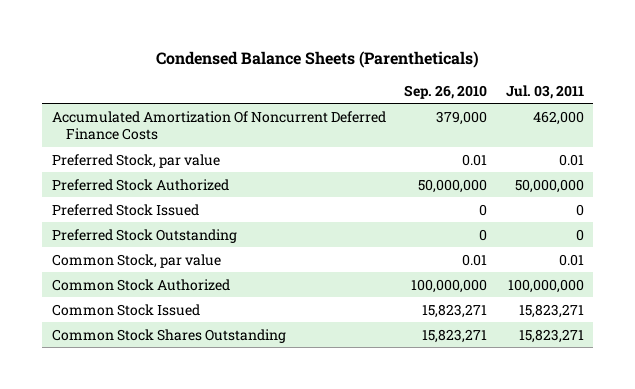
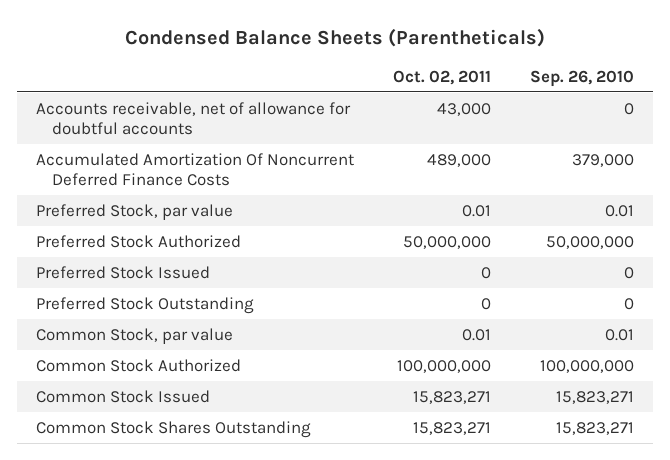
[505,84,584,99] Jul. 03, 2011 -> none
none -> [392,69,491,85] Oct. 02, 2011
none -> [36,101,352,136] Accounts receivable, net of allowance for doubtful accounts

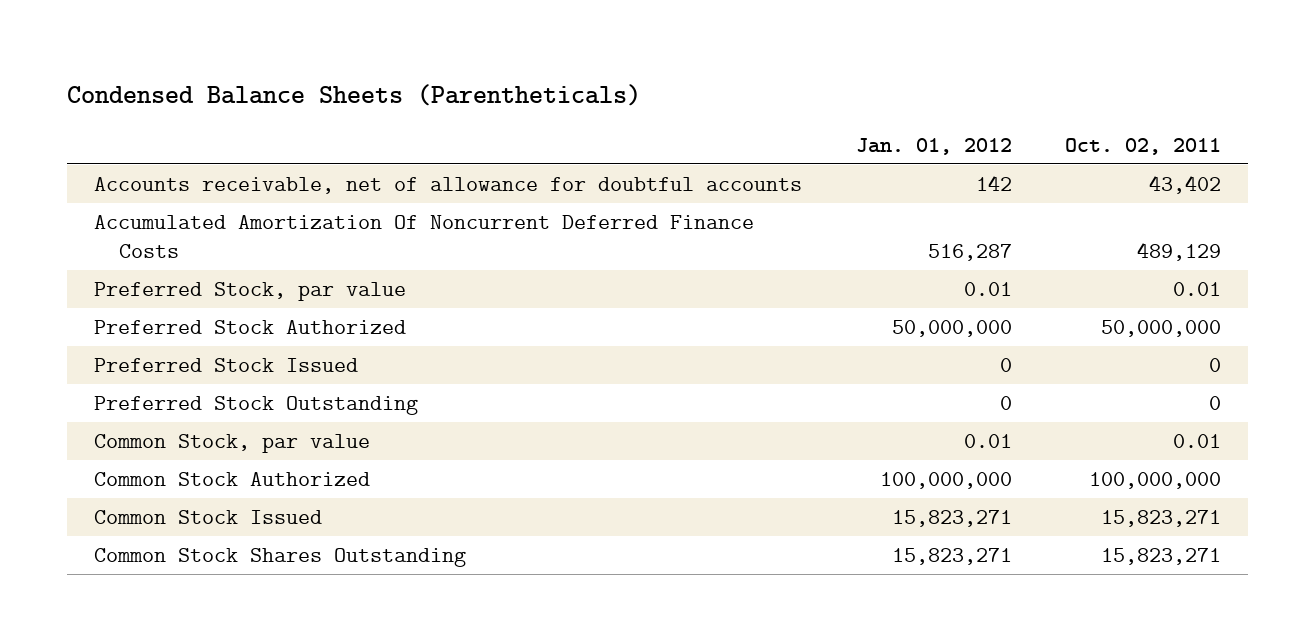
[529,69,634,87] Sep. 26, 2010 -> none
none -> [855,137,1012,155] Jan. 01, 2012
[436,102,491,116] 43,000 -> [1149,174,1222,194] 43,402
[426,153,491,167] 489,000 -> [1137,242,1222,262] 489,129

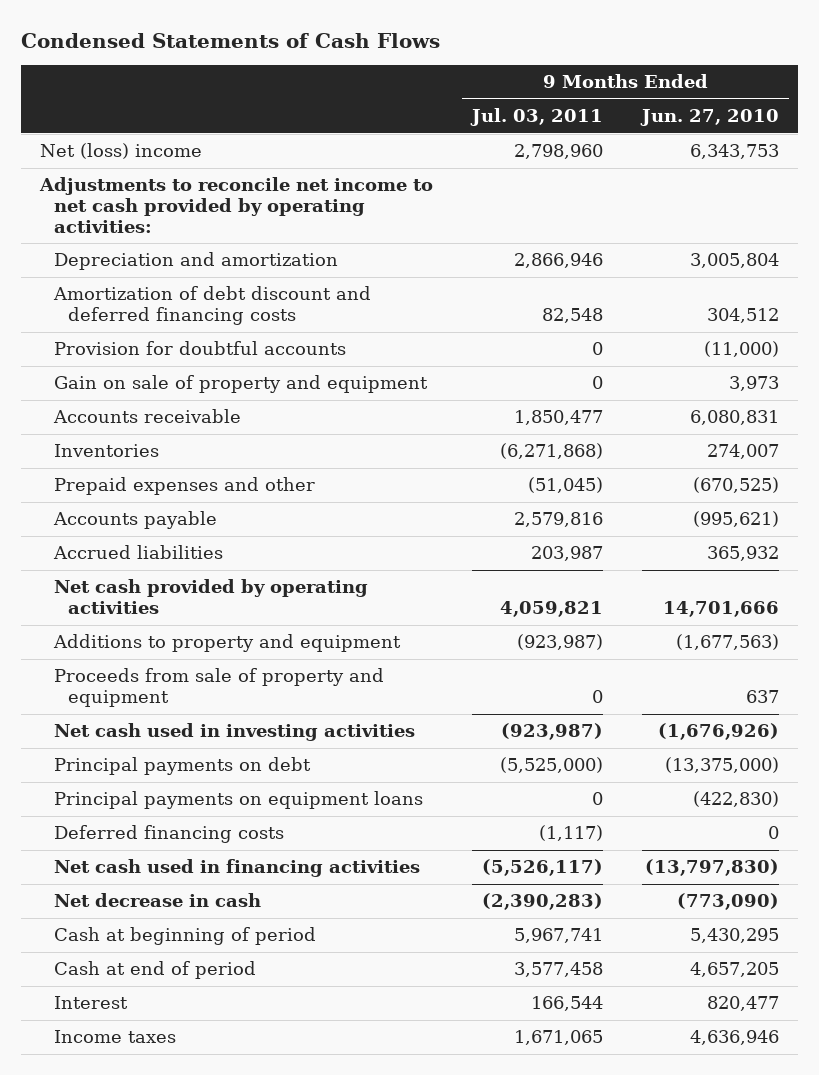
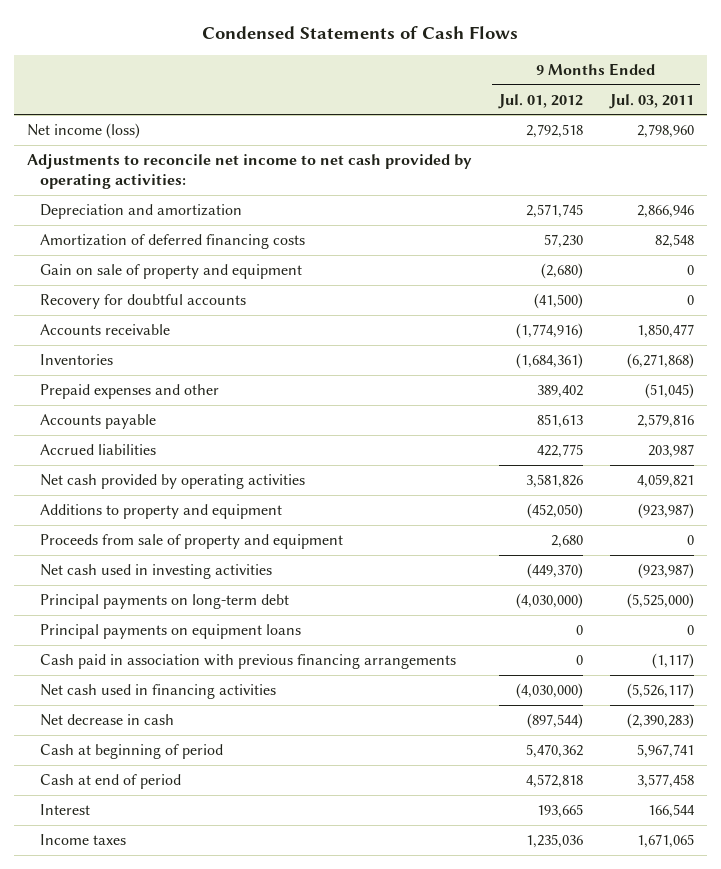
[639,109,779,127] Jun. 27, 2010 -> none
none -> [497,93,583,109] Jul. 01, 2012
[40,143,203,160] Net (loss) income -> [27,123,141,140] Net income (loss)
[54,341,347,356] Provision for doubtful accounts -> none
[53,286,372,326] Amortization of debt discount and deferred financing costs -> [40,234,306,250] Amortization of deferred financing costs
none -> [40,294,247,310] Recovery for doubtful accounts
[54,757,312,776] Principal payments on debt -> [40,594,290,610] Principal payments on long-term debt
[54,825,285,844] Deferred financing costs -> [40,654,457,670] Cash paid in association with previous financing arrangements

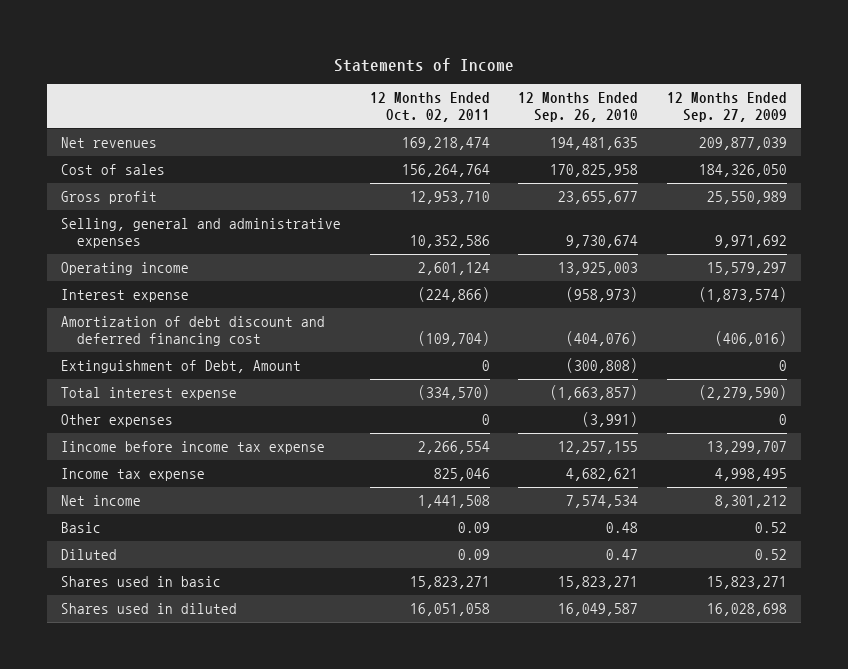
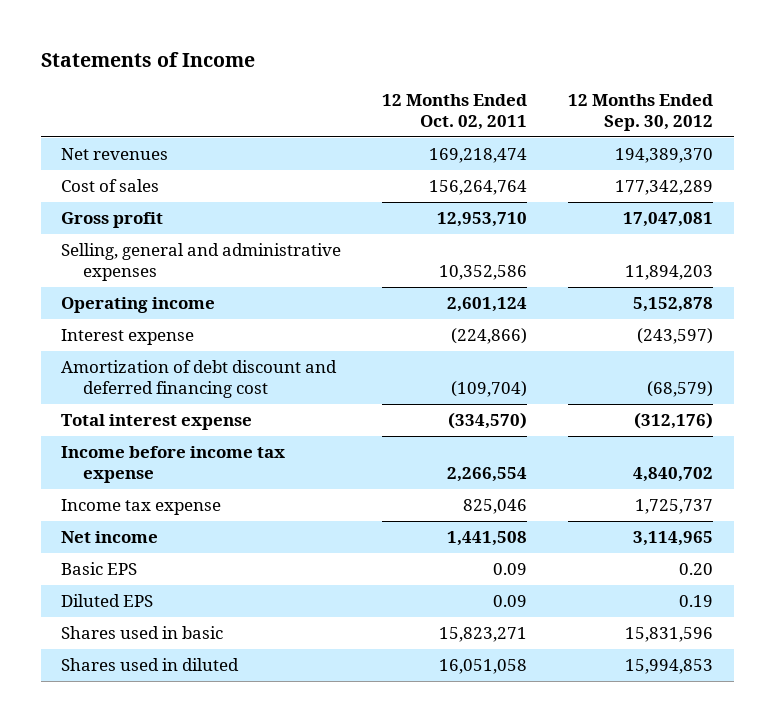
[518,92,639,123] 12 Months Ended Sep. 26, 2010 -> none
[666,92,787,123] 12 Months Ended Sep. 27, 2009 -> none
none -> [568,94,714,131] 12 Months Ended Sep. 30, 2012
[61,360,302,374] Extinguishment of Debt, Amount -> none
[61,414,174,428] Other expenses -> none
[61,441,326,455] Iincome before income tax expense -> [61,446,286,483] Income before income tax expense
[61,522,102,534] Basic -> [61,562,138,576] Basic EPS
[61,549,118,561] Diluted -> [61,594,154,608] Diluted EPS

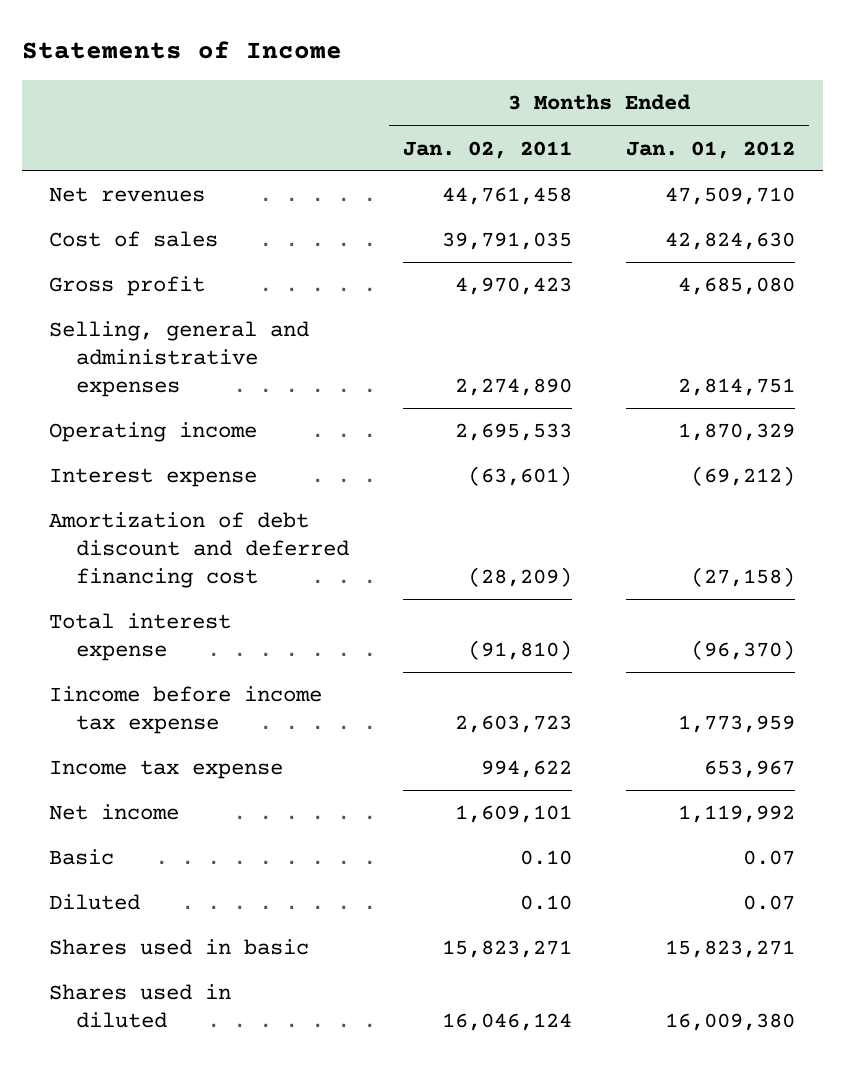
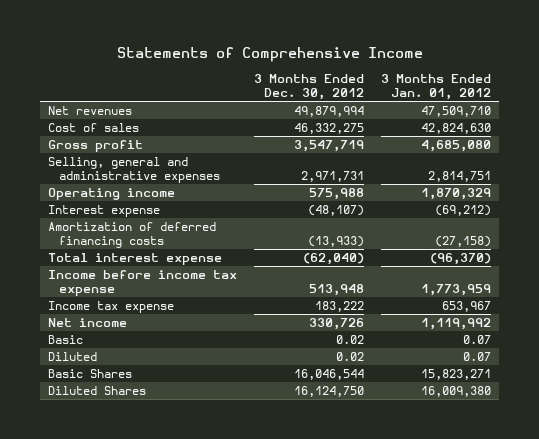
[22,40,343,59] Statements of Income -> [116,47,423,63] Statements of Comprehensive Income
[402,140,572,159] Jan. 02, 2011 -> none
none -> [254,74,365,101] 3 Months Ended Dec. 30, 2012
[49,512,349,588] Amortization of debt discount and deferred financing cost -> [48,222,217,249] Amortization of deferred financing costs
[49,686,323,735] Iincome before income tax expense -> [48,270,238,297] Income before income tax expense
[49,939,310,956] Shares used in basic -> [48,369,133,379] Basic Shares
[49,984,232,1029] Shares used in diluted -> [48,386,147,396] Diluted Shares

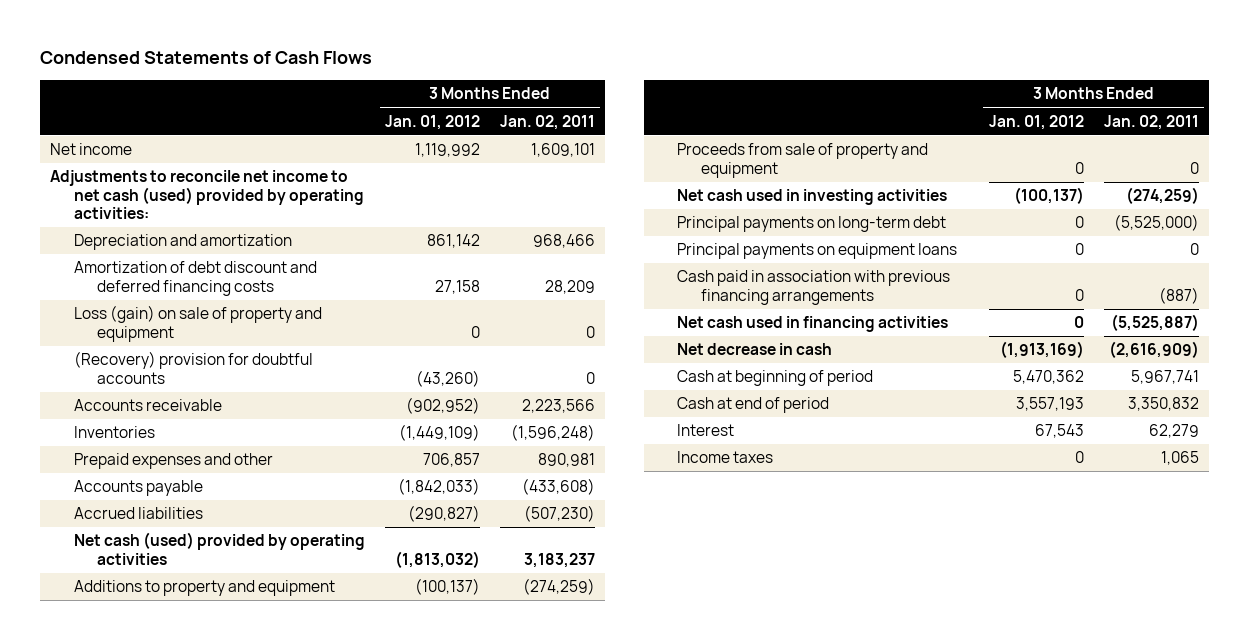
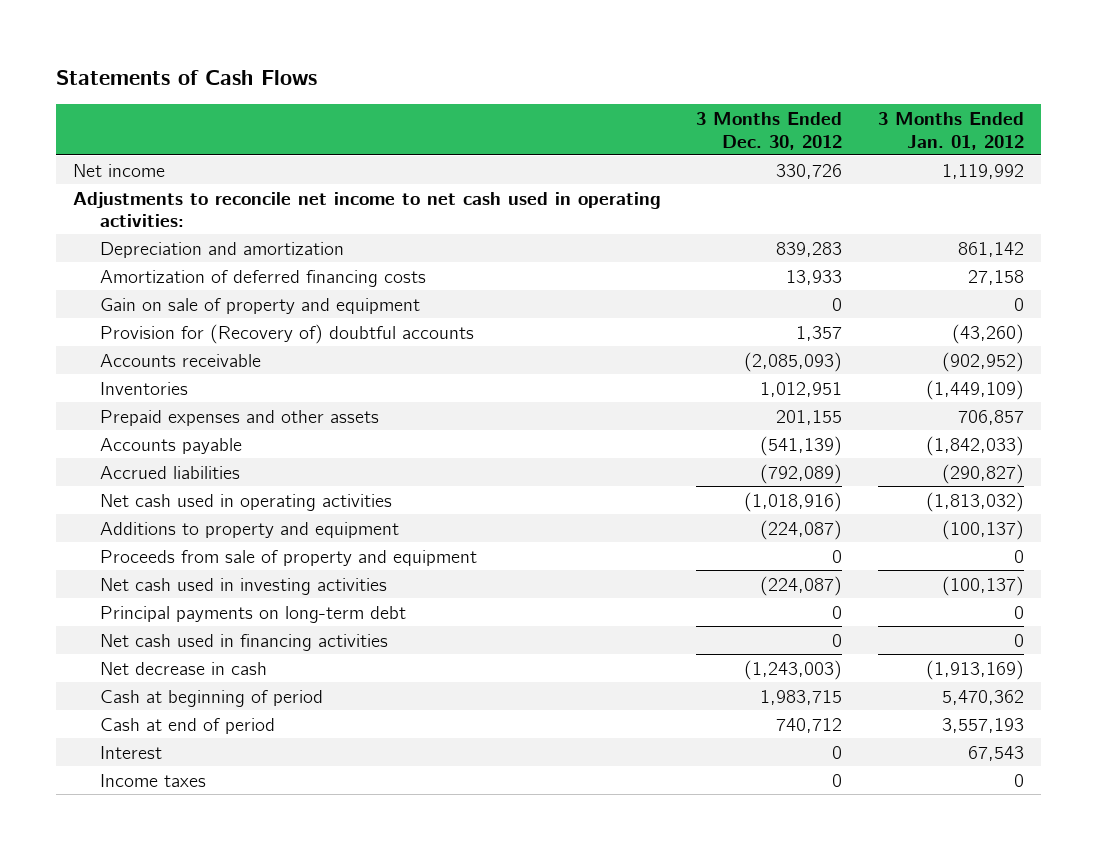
[40,51,373,65] Condensed Statements of Cash Flows -> [55,70,317,86] Statements of Cash Flows
[499,114,595,130] Jan. 02, 2011 -> none
none -> [696,111,843,150] 3 Months Ended Dec. 30, 2012
[50,170,364,220] Adjustments to reconcile net income to net cash (used) provided by operating activities: -> [73,191,662,228] Adjustments to reconcile net income to net cash used in operating activities:
[73,261,317,296] Amortization of debt discount and deferred financing costs -> [99,269,426,287] Amortization of deferred financing costs
[73,305,322,342] Loss (gain) on sale of property and equipment -> [99,297,420,314] Gain on sale of property and equipment
[73,351,313,384] (Recovery) provision for doubtful accounts -> [99,323,474,344] Provision for (Recovery of) doubtful accounts
[73,453,273,470] Prepaid expenses and other -> [99,409,379,426] Prepaid expenses and other assets
[73,532,365,565] Net cash (used) provided by operating activities -> [99,493,392,511] Net cash used in operating activities
[677,243,958,260] Principal payments on equipment loans -> none
[677,270,951,305] Cash paid in association with previous financing arrangements -> none

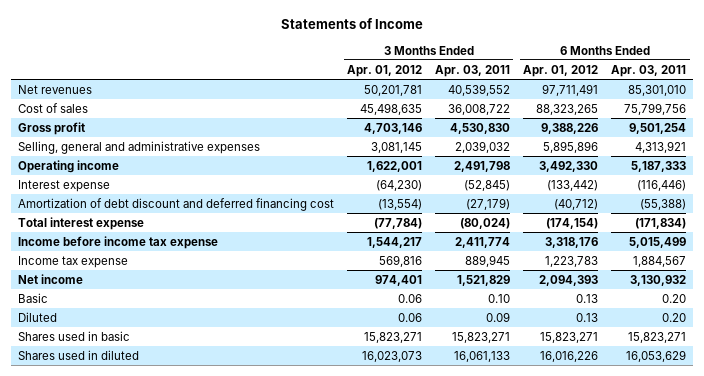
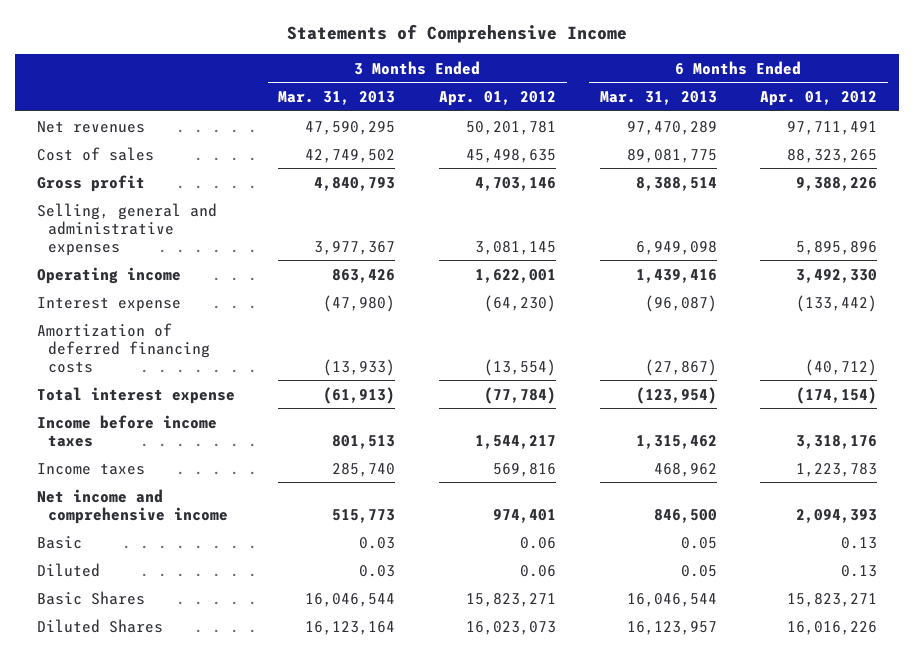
[281,18,424,30] Statements of Income -> [287,23,628,43] Statements of Comprehensive Income
[435,64,511,77] Apr. 03, 2011 -> none
[611,64,687,77] Apr. 03, 2011 -> none
none -> [278,91,396,106] Mar. 31, 2013
none -> [599,91,717,106] Mar. 31, 2013
[17,197,334,211] Amortization of debt discount and deferred financing cost -> [36,322,210,373] Amortization of deferred financing costs
[17,235,218,249] Income before income tax expense -> [36,414,217,447] Income before income taxes
[17,255,128,268] Income tax expense -> [36,462,145,475] Income taxes
[17,273,83,284] Net income -> [36,488,228,524] Net income and comprehensive income
[17,330,130,341] Shares used in basic -> [36,590,145,605] Basic Shares
[17,349,139,360] Shares used in diluted -> [36,618,163,633] Diluted Shares

